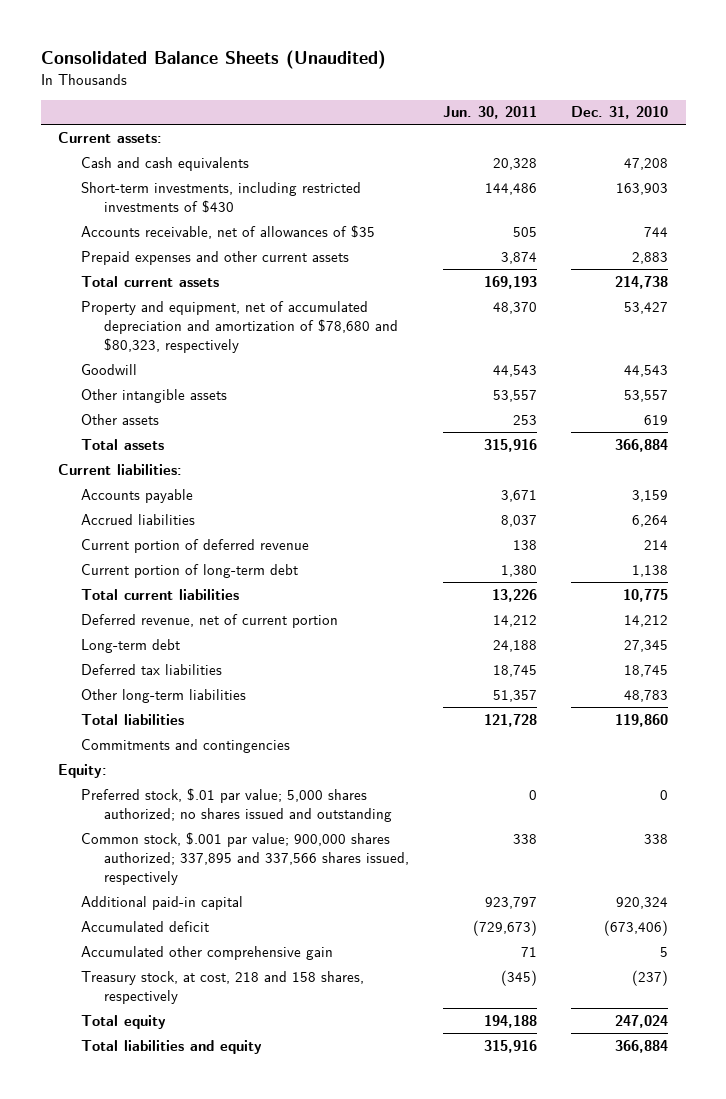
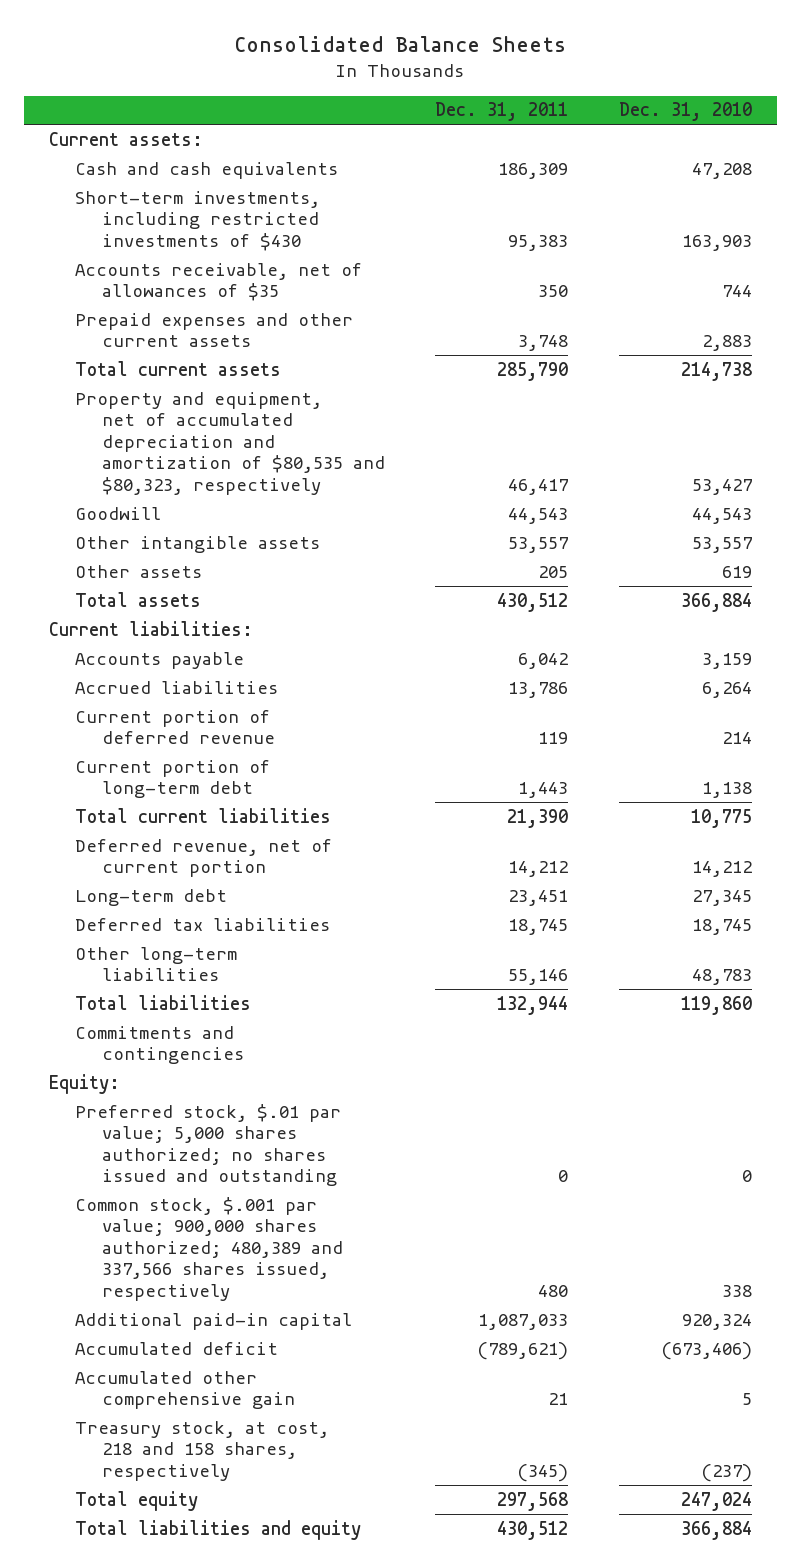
[40,50,386,70] Consolidated Balance Sheets (Unaudited) -> [234,36,567,53] Consolidated Balance Sheets
[443,106,538,120] Jun. 30, 2011 -> none
none -> [435,102,569,122] Dec. 31, 2011
[80,300,398,354] Property and equipment, net of accumulated depreciation and amortization of $78,680 and $80,323, respectively -> [75,391,386,496] Property and equipment, net of accumulated depreciation and amortization of $80,535 and $80,323, respectively
[80,831,409,886] Common stock, $.001 par value; 900,000 shares authorized; 337,895 and 337,566 shares issued, respectively -> [75,1196,344,1302] Common stock, $.001 par value; 900,000 shares authorized; 480,389 and 337,566 shares issued, respectively

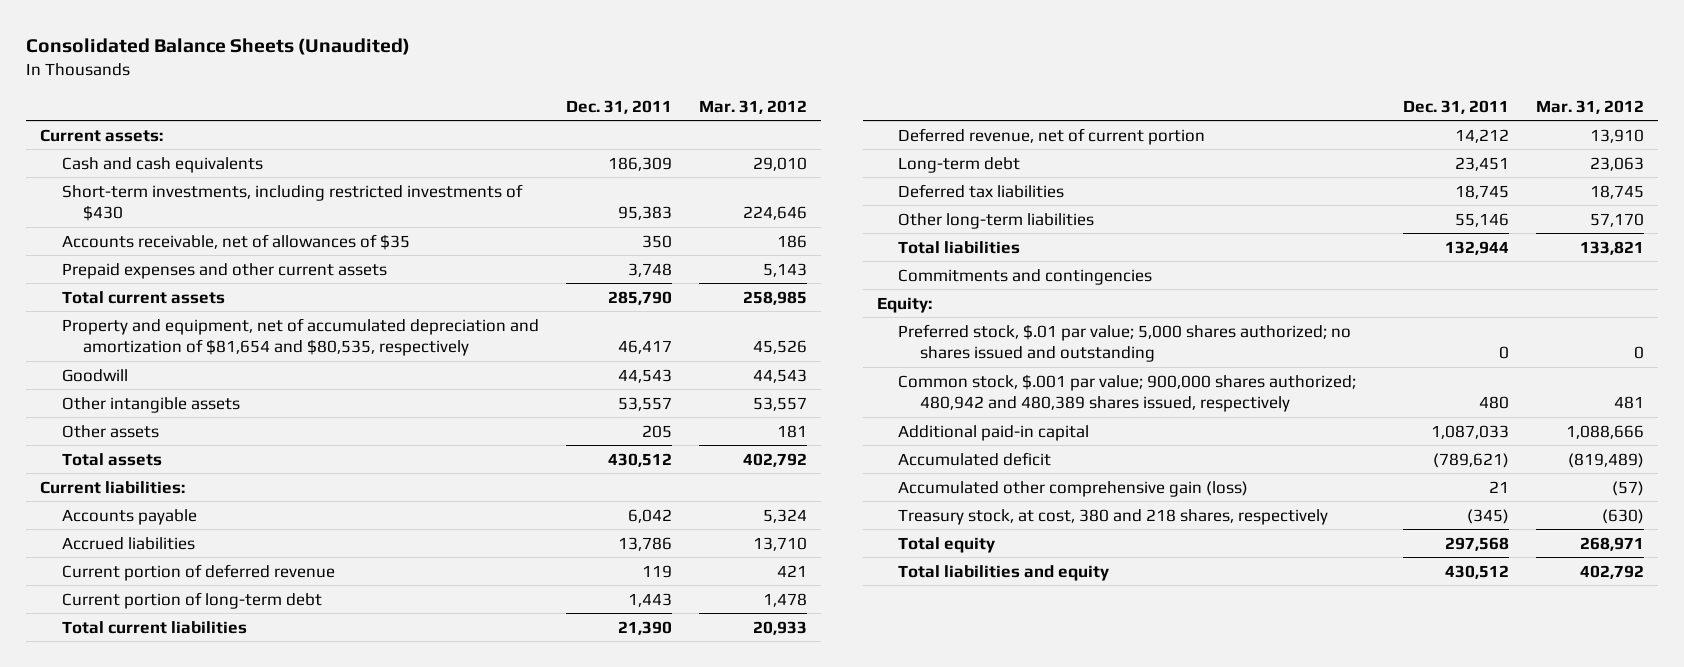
[234,36,567,53] Consolidated Balance Sheets -> [26,38,411,56] Consolidated Balance Sheets (Unaudited)
[618,102,752,122] Dec. 31, 2010 -> none
none -> [699,99,808,114] Mar. 31, 2012
[75,391,386,496] Property and equipment, net of accumulated depreciation and amortization of $80,535 and $80,323, respectively -> [61,317,539,357] Property and equipment, net of accumulated depreciation and amortization of $81,654 and $80,535, respectively
[75,1196,344,1302] Common stock, $.001 par value; 900,000 shares authorized; 480,389 and 337,566 shares issued, respectively -> [898,373,1357,413] Common stock, $.001 par value; 900,000 shares authorized; 480,942 and 480,389 shares issued, respectively
[75,1370,296,1410] Accumulated other comprehensive gain -> [898,480,1249,497] Accumulated other comprehensive gain (loss)
[75,1420,330,1481] Treasury stock, at cost, 218 and 158 shares, respectively -> [898,508,1329,525] Treasury stock, at cost, 380 and 218 shares, respectively

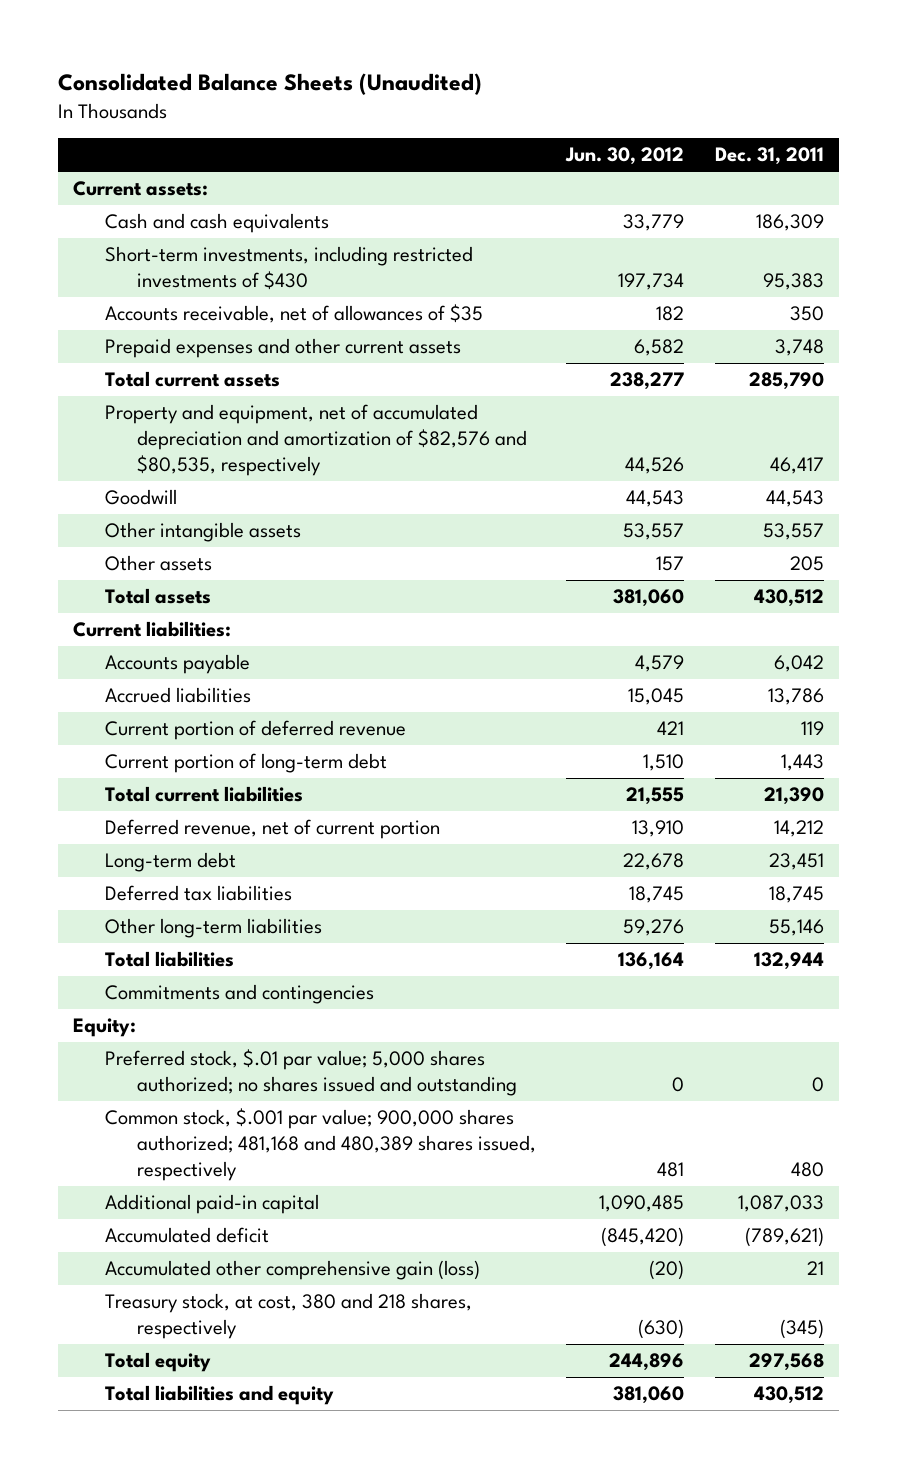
[699,99,808,114] Mar. 31, 2012 -> none
none -> [565,147,685,166] Jun. 30, 2012
[61,317,539,357] Property and equipment, net of accumulated depreciation and amortization of $81,654 and $80,535, respectively -> [104,404,527,476] Property and equipment, net of accumulated depreciation and amortization of $82,576 and $80,535, respectively
[898,373,1357,413] Common stock, $.001 par value; 900,000 shares authorized; 480,942 and 480,389 shares issued, respectively -> [104,1108,536,1181] Common stock, $.001 par value; 900,000 shares authorized; 481,168 and 480,389 shares issued, respectively

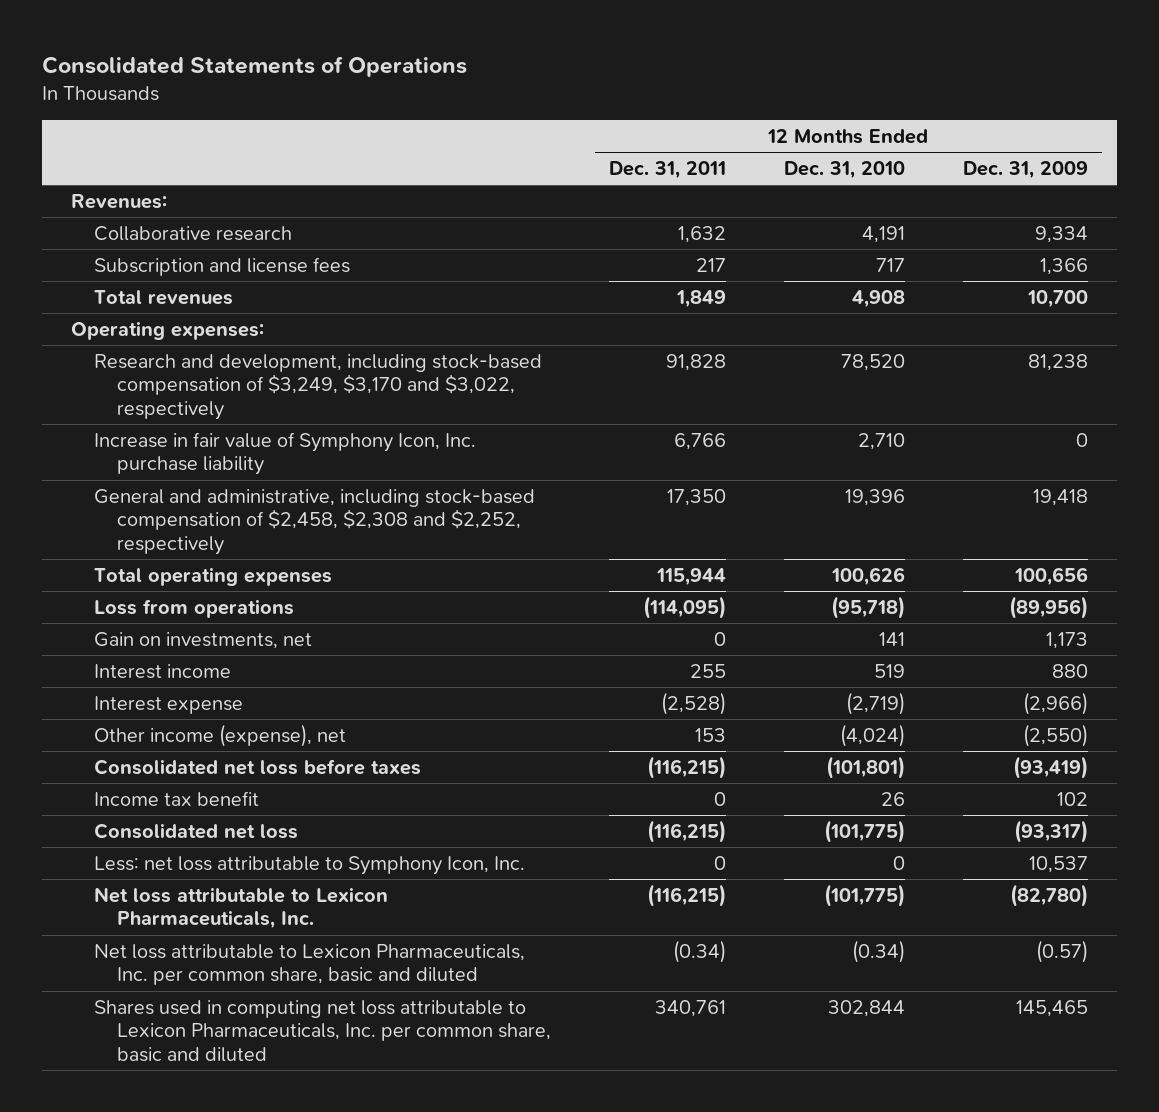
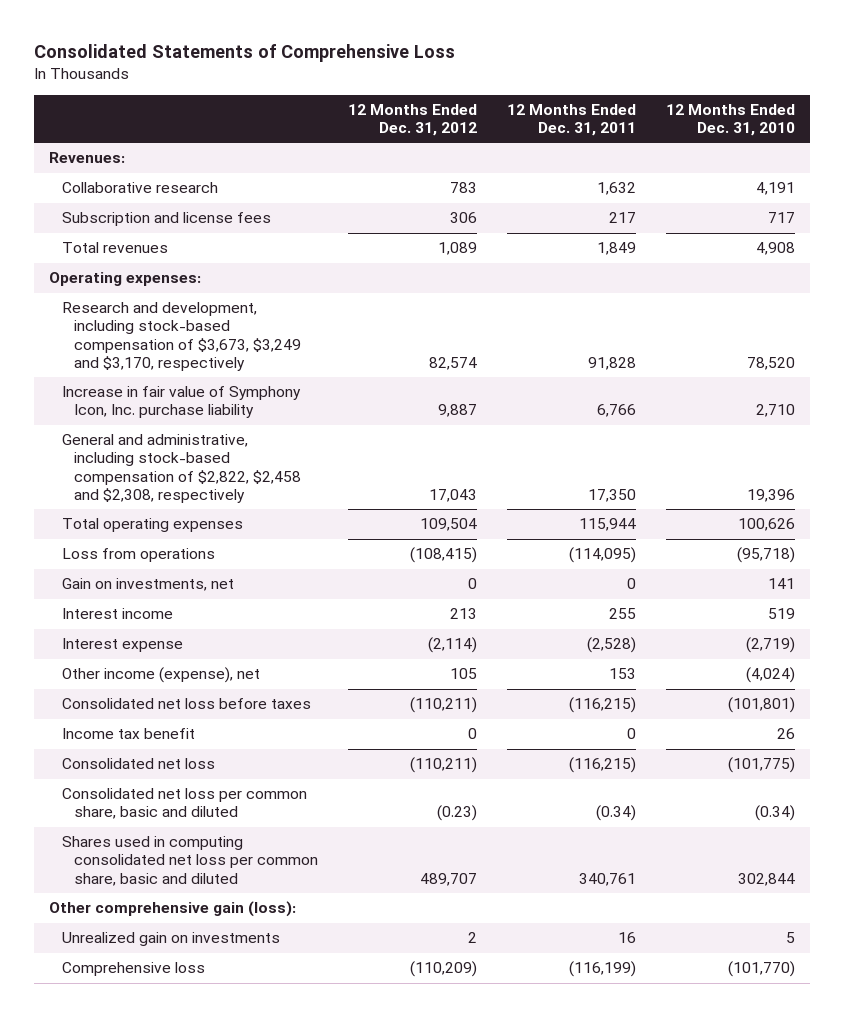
[41,55,467,77] Consolidated Statements of Operations -> [34,44,456,63] Consolidated Statements of Comprehensive Loss
[962,161,1088,180] Dec. 31, 2009 -> none
none -> [348,103,478,137] 12 Months Ended Dec. 31, 2012
[93,353,542,420] Research and development, including stock-based compensation of $3,249, $3,170 and $3,022, respectively -> [61,302,302,371] Research and development, including stock-based compensation of $3,673, $3,249 and $3,170, respectively
[93,488,535,555] General and administrative, including stock-based compensation of $2,458, $2,308 and $2,252, respectively -> [61,434,302,503] General and administrative, including stock-based compensation of $2,822, $2,458 and $2,308, respectively
[93,855,525,875] Less: net loss attributable to Symphony Icon, Inc. -> none
[93,886,388,930] Net loss attributable to Lexicon Pharmaceuticals, Inc. -> none
[93,943,525,986] Net loss attributable to Lexicon Pharmaceuticals, Inc. per common share, basic and diluted -> [61,788,307,820] Consolidated net loss per common share, basic and diluted
[93,999,552,1062] Shares used in computing net loss attributable to Lexicon Pharmaceuticals, Inc. per common share, basic and diluted -> [61,836,319,886] Shares used in computing consolidated net loss per common share, basic and diluted
none -> [49,901,297,918] Other comprehensive gain (loss):
none -> [61,932,280,947] Unrealized gain on investments
none -> [61,962,205,977] Comprehensive loss

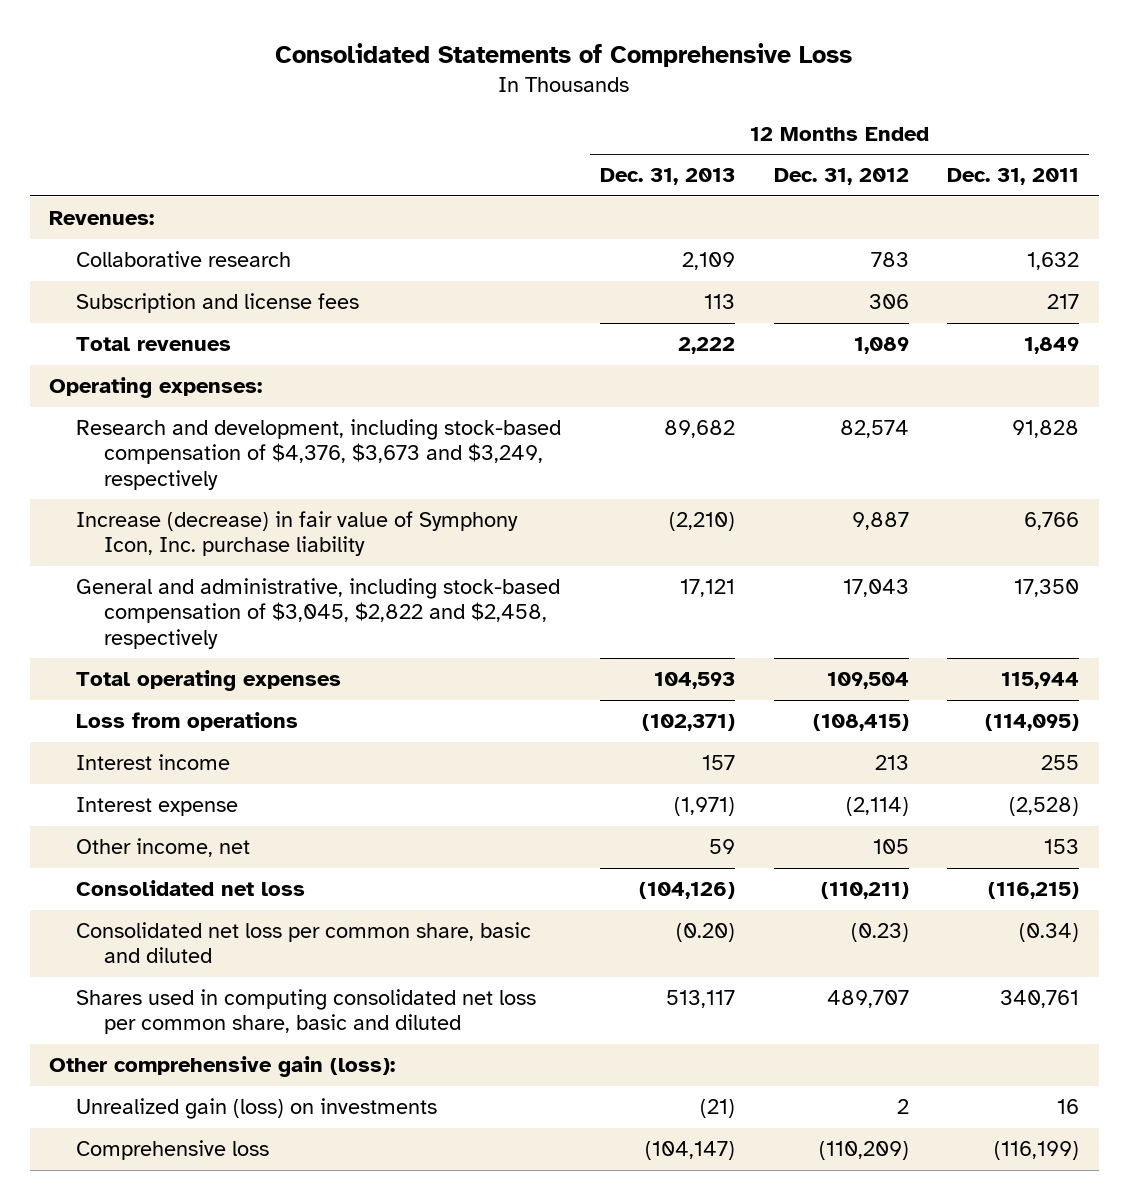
[665,103,795,137] 12 Months Ended Dec. 31, 2010 -> none
none -> [599,168,735,186] Dec. 31, 2013
[61,302,302,371] Research and development, including stock-based compensation of $3,673, $3,249 and $3,170, respectively -> [76,419,562,490] Research and development, including stock-based compensation of $4,376, $3,673 and $3,249, respectively
[61,386,301,419] Increase in fair value of Symphony Icon, Inc. purchase liability -> [76,511,519,557] Increase (decrease) in fair value of Symphony Icon, Inc. purchase liability
[61,434,302,503] General and administrative, including stock-based compensation of $2,822, $2,458 and $2,308, respectively -> [76,578,561,649] General and administrative, including stock-based compensation of $3,045, $2,822 and $2,458, respectively
[61,578,234,592] Gain on investments, net -> none
[61,698,311,710] Consolidated net loss before taxes -> none
[61,728,195,740] Income tax benefit -> none
[61,667,260,684] Other income (expense), net -> [76,838,251,858] Other income, net
[61,932,280,947] Unrealized gain on investments -> [76,1098,438,1120] Unrealized gain (loss) on investments

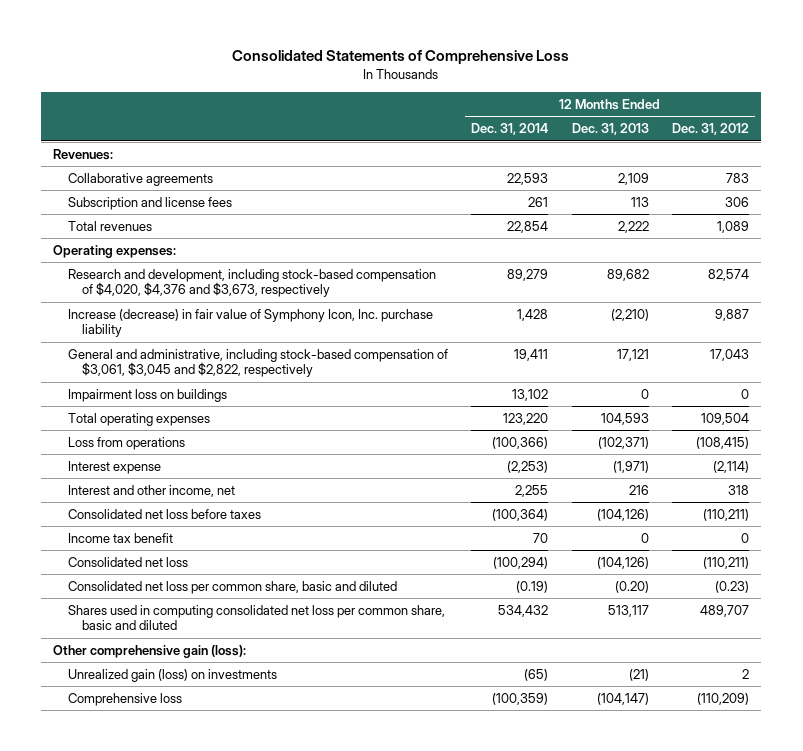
[947,168,1080,186] Dec. 31, 2011 -> none
none -> [471,123,549,136] Dec. 31, 2014
[76,251,292,268] Collaborative research -> [67,172,213,186] Collaborative agreements
[76,419,562,490] Research and development, including stock-based compensation of $4,376, $3,673 and $3,249, respectively -> [67,268,436,298] Research and development, including stock-based compensation of $4,020, $4,376 and $3,673, respectively
[76,578,561,649] General and administrative, including stock-based compensation of $3,045, $2,822 and $2,458, respectively -> [67,348,448,378] General and administrative, including stock-based compensation of $3,061, $3,045 and $2,822, respectively
none -> [67,388,227,402] Impairment loss on buildings
[76,754,231,771] Interest income -> none
[76,838,251,858] Other income, net -> [67,484,235,497] Interest and other income, net
[708,839,735,855] 59 -> [628,484,649,495] 216
[872,839,909,855] 105 -> [728,484,750,495] 318
none -> [67,508,261,519] Consolidated net loss before taxes
none -> [67,532,173,543] Income tax benefit

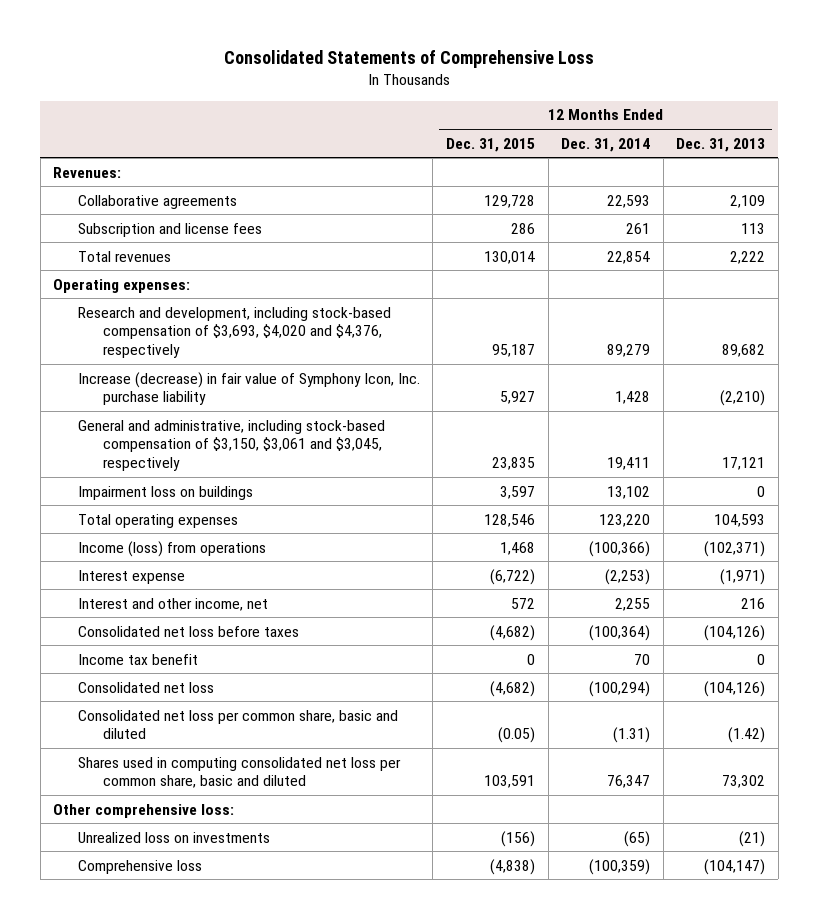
[672,123,750,136] Dec. 31, 2012 -> none
none -> [445,137,535,152] Dec. 31, 2015
[67,268,436,298] Research and development, including stock-based compensation of $4,020, $4,376 and $3,673, respectively -> [77,306,391,359] Research and development, including stock-based compensation of $3,693, $4,020 and $4,376, respectively
[67,348,448,378] General and administrative, including stock-based compensation of $3,061, $3,045 and $2,822, respectively -> [77,419,385,472] General and administrative, including stock-based compensation of $3,150, $3,061 and $3,045, respectively
[67,436,185,450] Loss from operations -> [77,540,266,557] Income (loss) from operations
[516,580,549,593] (0.19) -> [613,727,651,744] (1.31)
[614,580,649,593] (0.20) -> [728,727,766,744] (1.42)
[498,604,549,617] 534,432 -> [607,775,651,789] 76,347
[607,604,649,617] 513,117 -> [722,775,766,789] 73,302
[53,644,247,658] Other comprehensive gain (loss): -> [53,803,235,818] Other comprehensive loss:
[67,668,277,682] Unrealized gain (loss) on investments -> [77,831,270,843] Unrealized loss on investments

